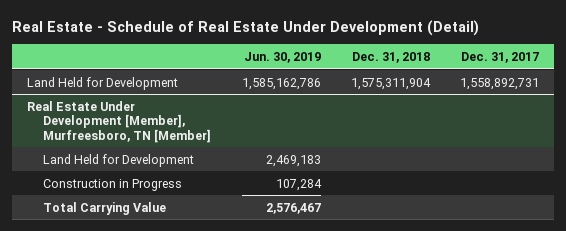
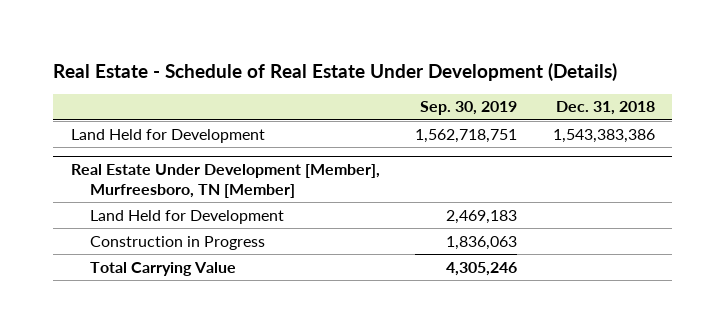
[12,19,480,36] Real Estate - Schedule of Real Estate Under Development (Detail) -> [53,62,618,81] Real Estate - Schedule of Real Estate Under Development (Details)
[243,52,321,64] Jun. 30, 2019 -> none
[460,52,539,64] Dec. 31, 2017 -> none
none -> [420,101,518,116] Sep. 30, 2019
[350,77,431,90] 1,575,311,904 -> [552,128,655,143] 1,543,383,386

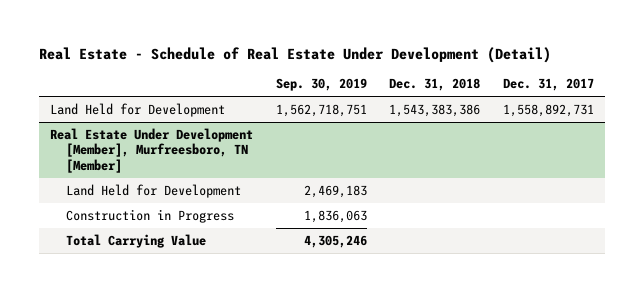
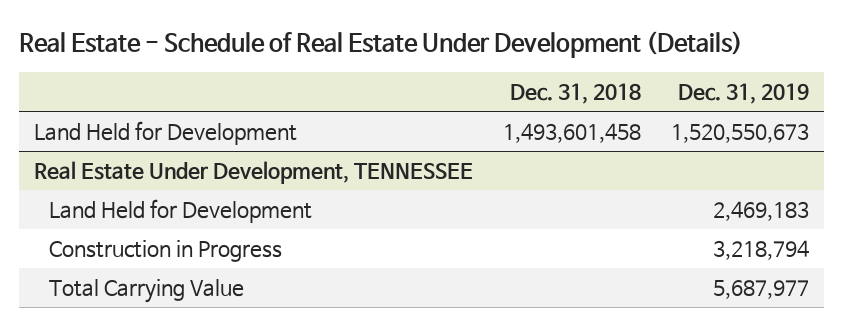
[38,46,551,63] Real Estate - Schedule of Real Estate Under Development (Detail) -> [19,31,744,59] Real Estate - Schedule of Real Estate Under Development (Details)
[275,78,367,92] Sep. 30, 2019 -> none
[502,78,594,92] Dec. 31, 2017 -> none
none -> [677,82,809,104] Dec. 31, 2019
[389,103,481,117] 1,543,383,386 -> [502,123,641,144] 1,493,601,458
[49,127,253,173] Real Estate Under Development [Member], Murfreesboro, TN [Member] -> [34,161,474,185] Real Estate Under Development, TENNESSEE

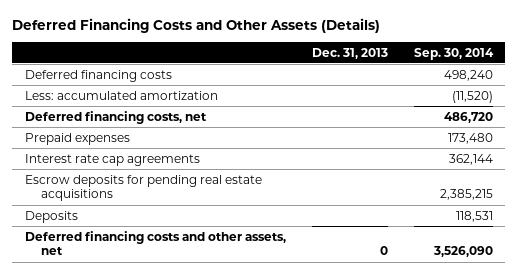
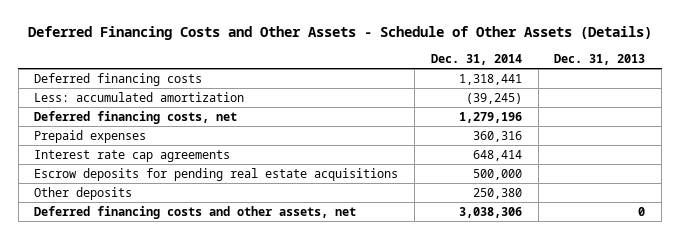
[12,18,381,34] Deferred Financing Costs and Other Assets (Details) -> [27,26,652,41] Deferred Financing Costs and Other Assets - Schedule of Other Assets (Details)
[413,47,494,60] Sep. 30, 2014 -> none
none -> [430,54,522,66] Dec. 31, 2014
[24,210,78,223] Deposits -> [34,186,133,200] Other deposits

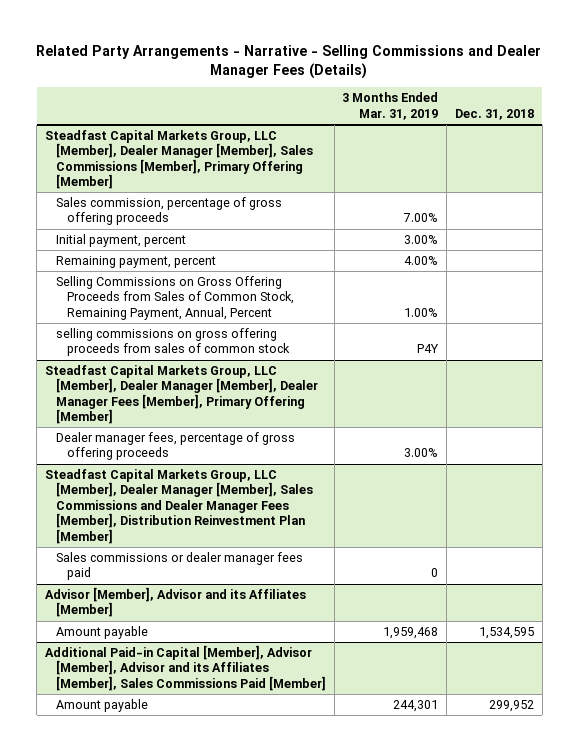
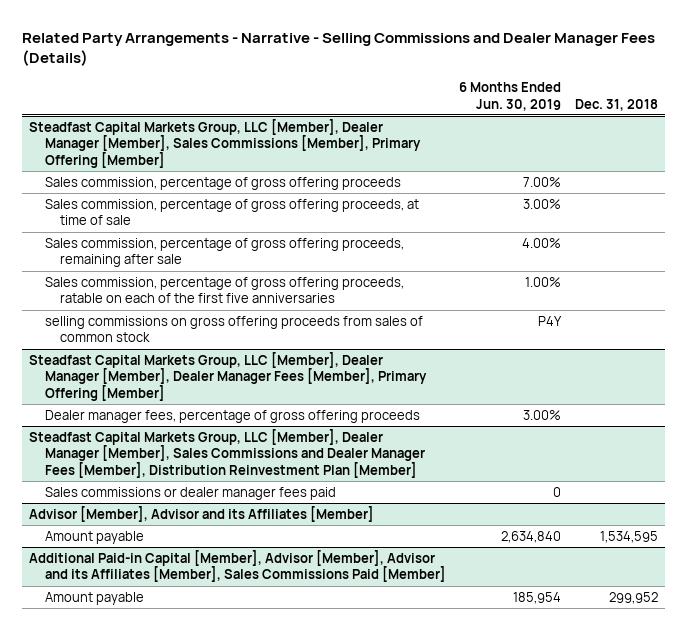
[342,92,439,120] 3 Months Ended Mar. 31, 2019 -> none
none -> [459,81,562,111] 6 Months Ended Jun. 30, 2019
[56,233,187,247] Initial payment, percent -> [44,198,419,226] Sales commission, percentage of gross offering proceeds, at time of sale
[56,255,217,268] Remaining payment, percent -> [44,237,404,268] Sales commission, percentage of gross offering proceeds, remaining after sale
[56,275,294,320] Selling Commissions on Gross Offering Proceeds from Sales of Common Stock, Remaining Payment, Annual, Percent -> [44,276,404,304] Sales commission, percentage of gross offering proceeds, ratable on each of the first five anniversaries

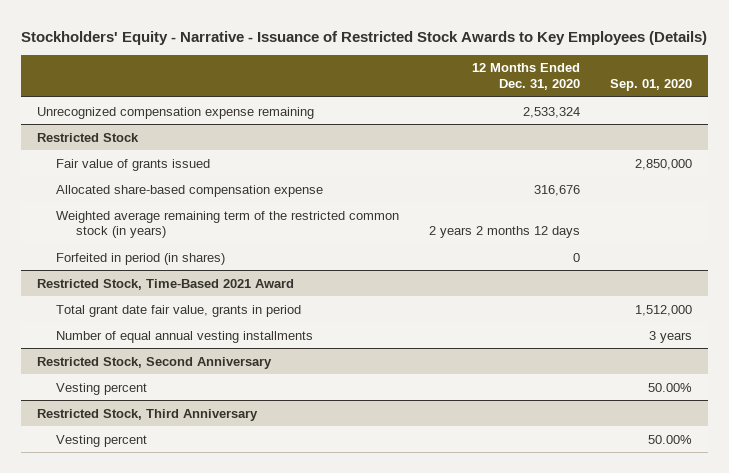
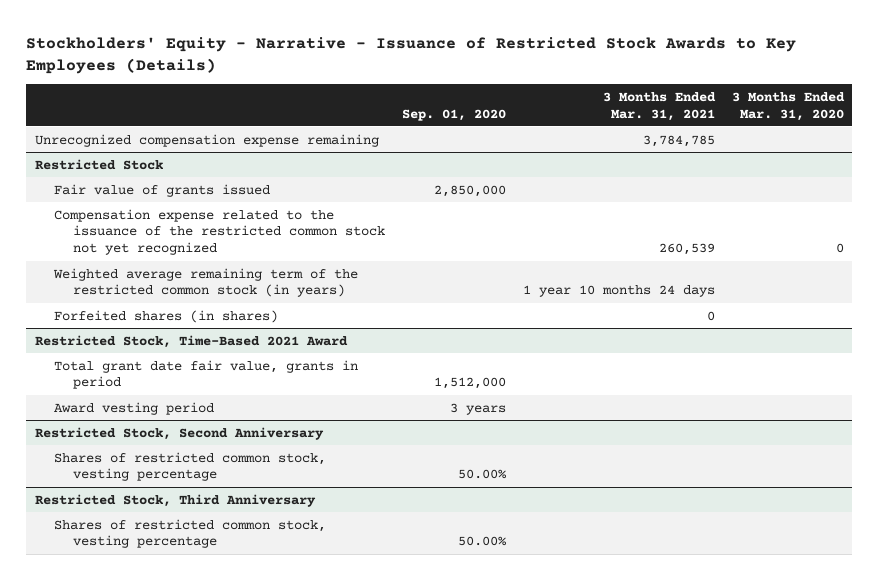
[472,63,581,91] 12 Months Ended Dec. 31, 2020 -> none
none -> [602,91,716,121] 3 Months Ended Mar. 31, 2021
none -> [731,91,845,121] 3 Months Ended Mar. 31, 2020
[56,184,324,197] Allocated share-based compensation expense -> [53,208,385,256] Compensation expense related to the issuance of the restricted common stock not yet recognized
[56,252,226,265] Forfeited in period (in shares) -> [53,309,278,323] Forfeited shares (in shares)
[56,330,314,343] Number of equal annual vesting installments -> [53,401,214,415] Award vesting period
[56,382,148,395] Vesting percent -> [53,451,326,482] Shares of restricted common stock, vesting percentage
[56,434,148,447] Vesting percent -> [53,518,326,549] Shares of restricted common stock, vesting percentage

